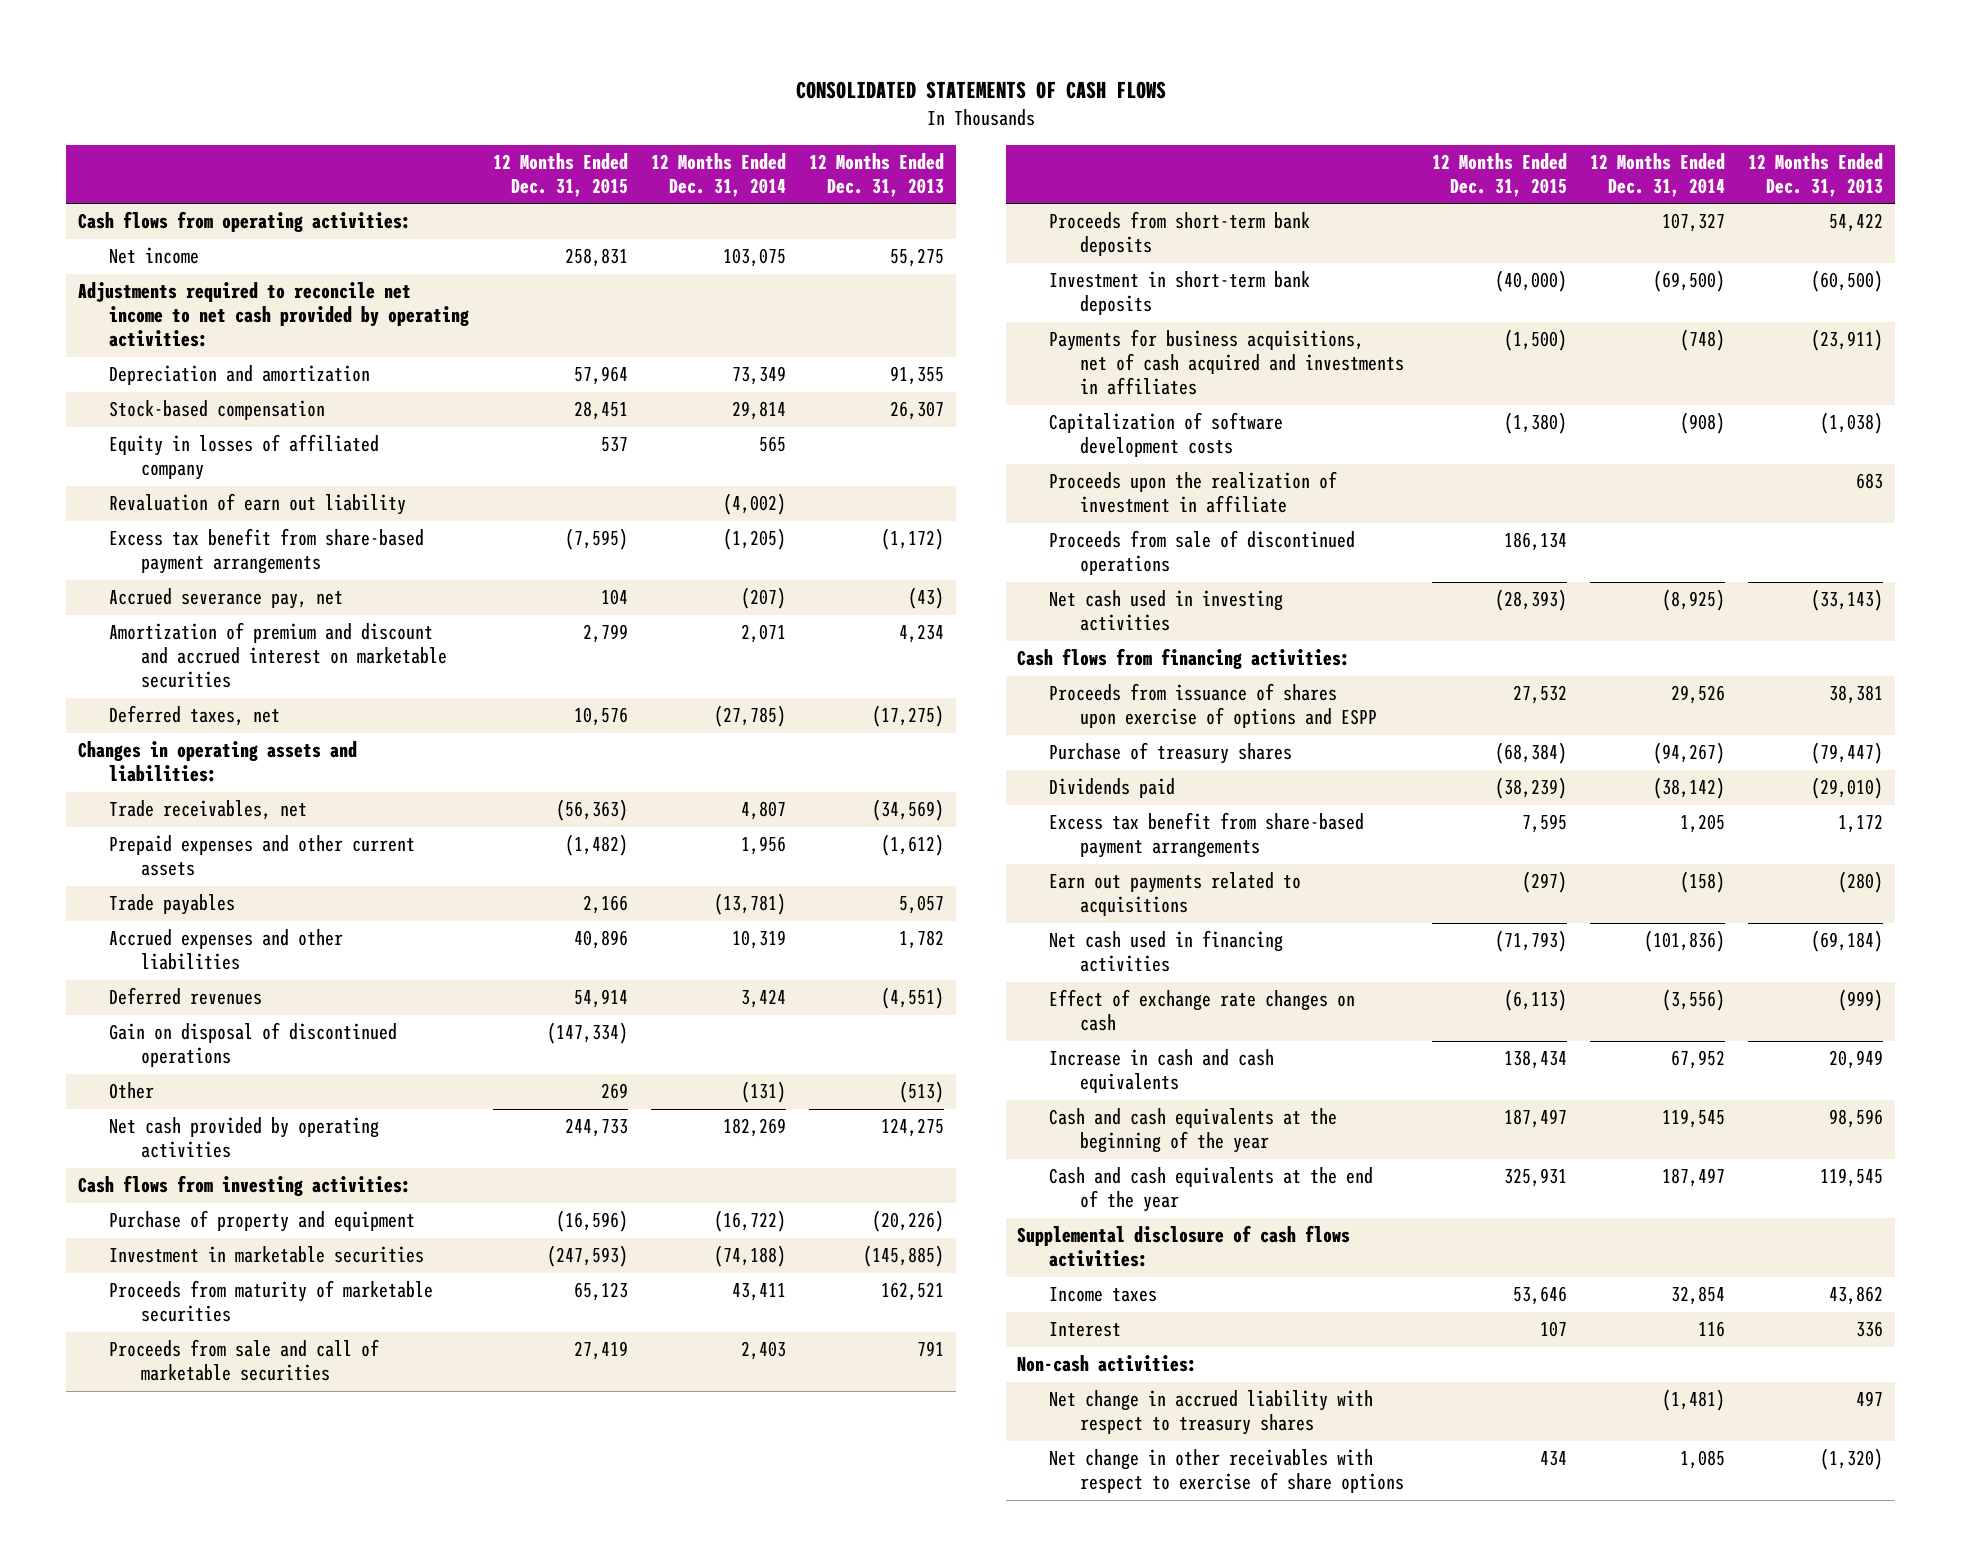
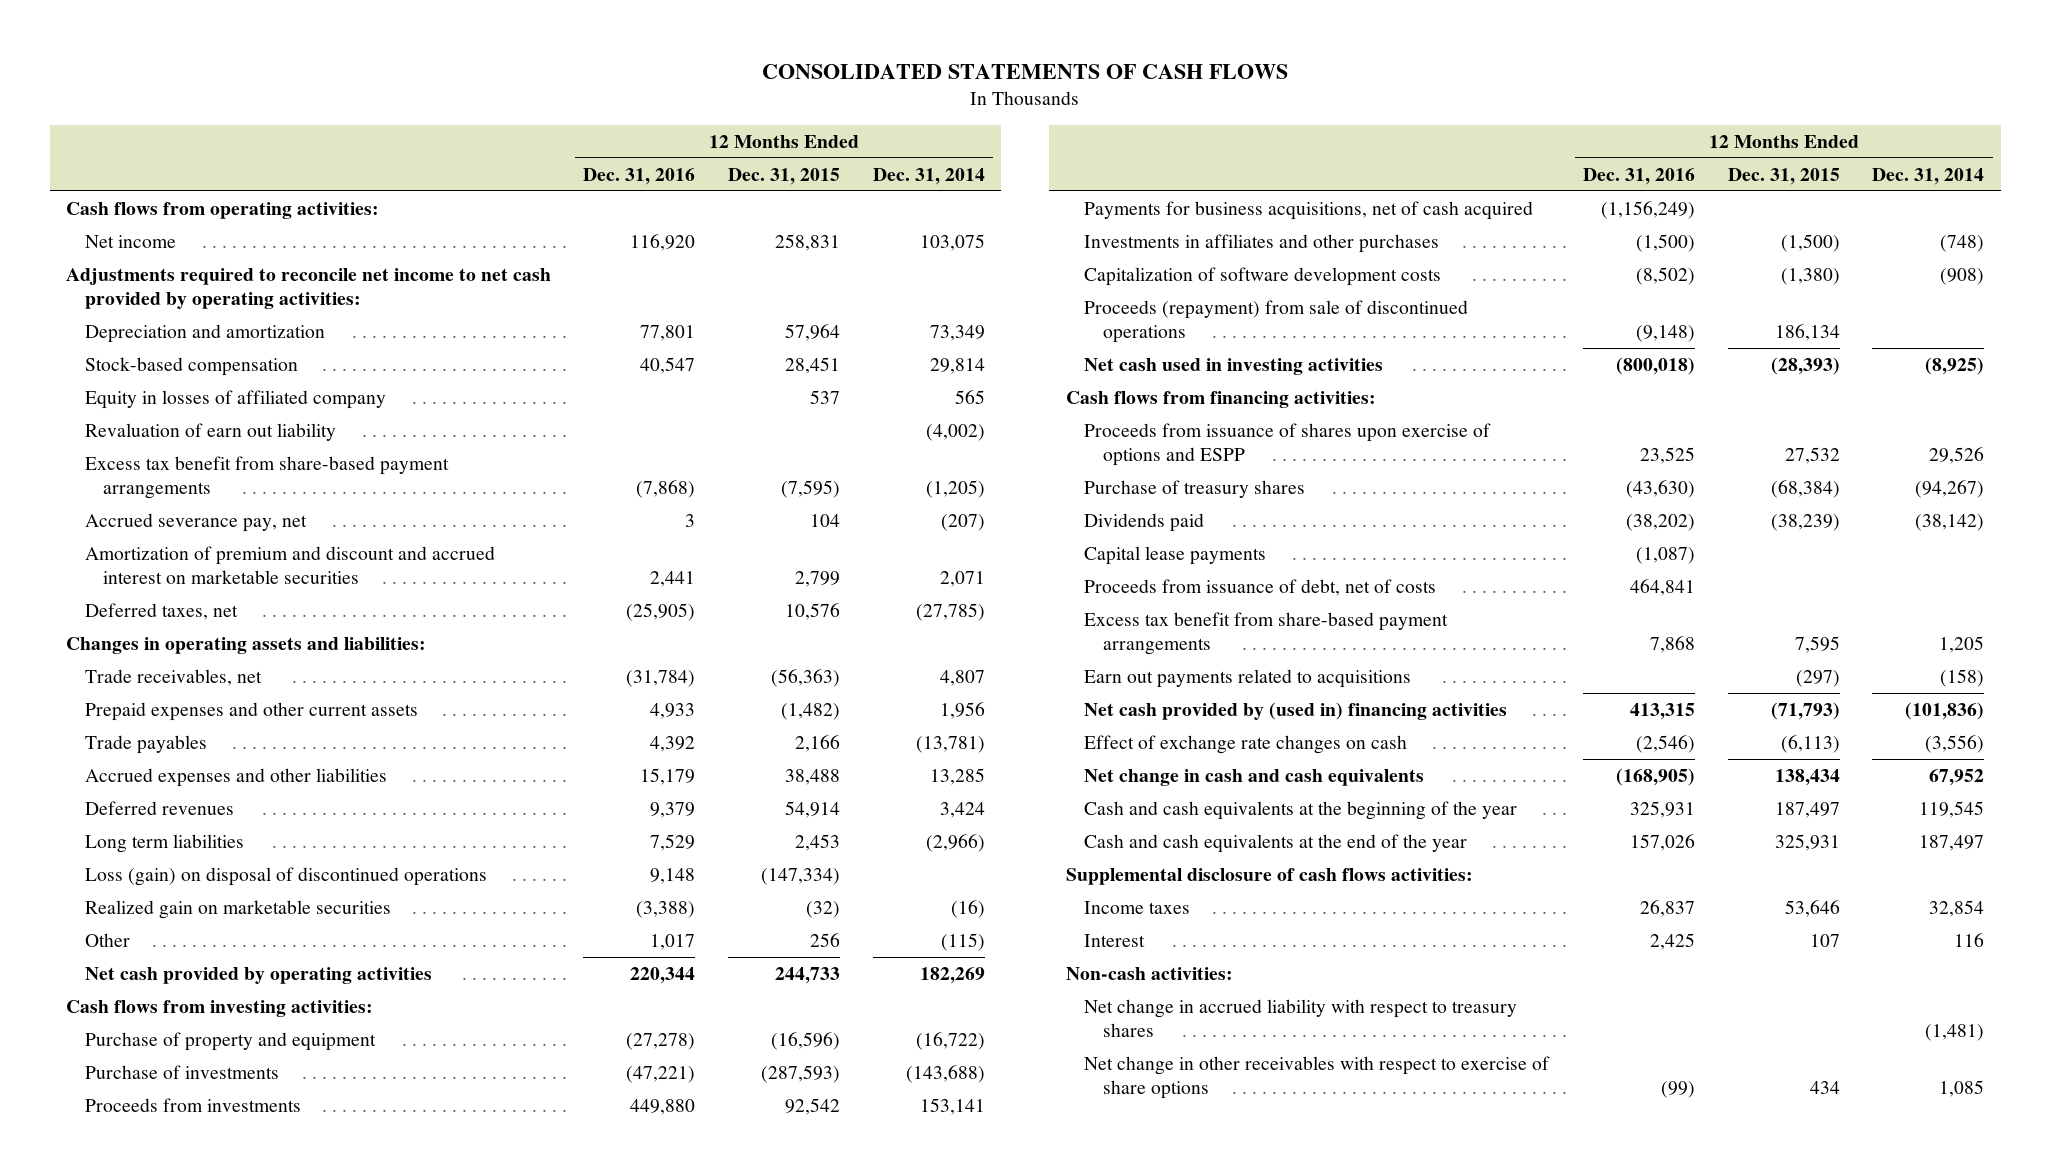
[809,153,945,198] 12 Months Ended Dec. 31, 2013 -> none
none -> [583,167,696,185] Dec. 31, 2016
[573,930,628,950] 40,896 -> [785,768,841,785] 38,488
[731,930,786,950] 10,319 -> [929,767,985,785] 13,285
none -> [84,833,244,853] Long term liabilities
[109,1022,398,1068] Gain on disposal of discontinued operations -> [84,866,487,886] Loss (gain) on disposal of discontinued operations
none -> [84,899,391,919] Realized gain on marketable securities
[600,1083,628,1100] 269 -> [810,932,841,947] 256
[740,1081,786,1104] (131) -> [940,932,985,951] (115)
[109,1246,425,1264] Investment in marketable securities -> none
[109,1280,434,1323] Proceeds from maturity of marketable securities -> none
[109,1339,380,1382] Proceeds from sale and call of marketable securities -> none
[1048,211,1310,257] Proceeds from short-term bank deposits -> none
[1048,271,1310,316] Investment in short-term bank deposits -> none
none -> [84,1064,279,1079] Purchase of investments
none -> [84,1097,301,1112] Proceeds from investments
none -> [1084,200,1534,220] Payments for business acquisitions, net of cash acquired
[1048,329,1405,396] Payments for business acquisitions, net of cash acquired and investments in affiliates -> [1084,233,1440,253] Investments in affiliates and other purchases
[1048,471,1337,514] Proceeds upon the realization of investment in affiliate -> none
[1048,530,1355,576] Proceeds from sale of discontinued operations -> [1084,299,1469,344] Proceeds (repayment) from sale of discontinued operations
none -> [1084,545,1267,565] Capital lease payments
none -> [1084,578,1437,596] Proceeds from issuance of debt, net of costs
[1048,930,1283,973] Net cash used in financing activities -> [1084,701,1508,720] Net cash provided by (used in) financing activities
[1048,1049,1274,1094] Increase in cash and cash equivalents -> [1084,768,1425,786] Net change in cash and cash equivalents

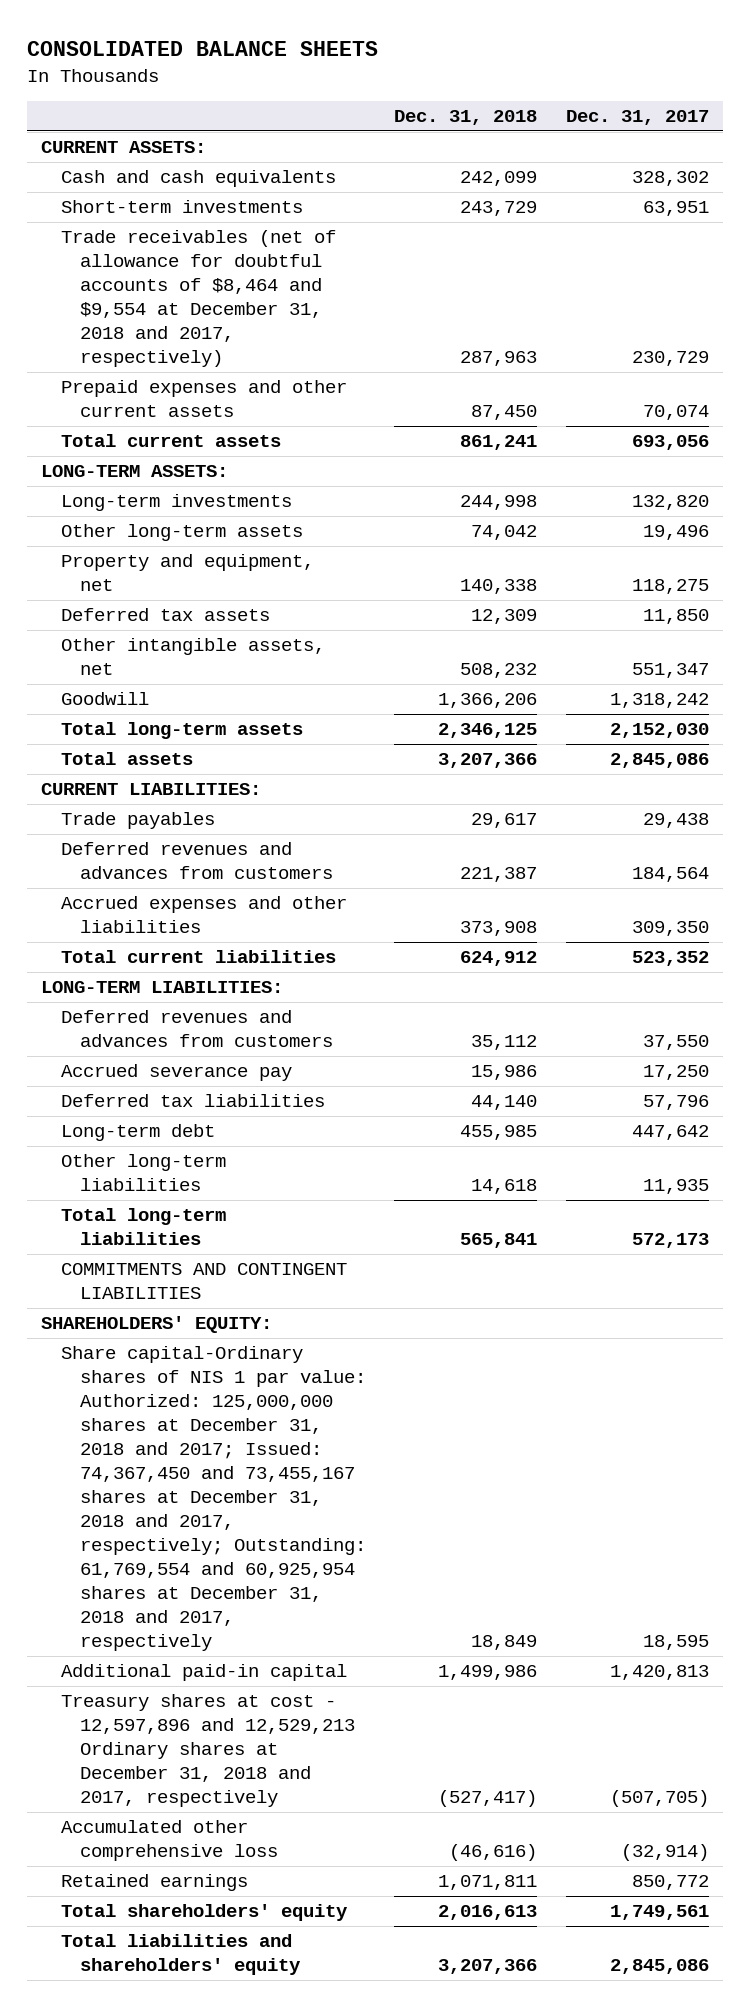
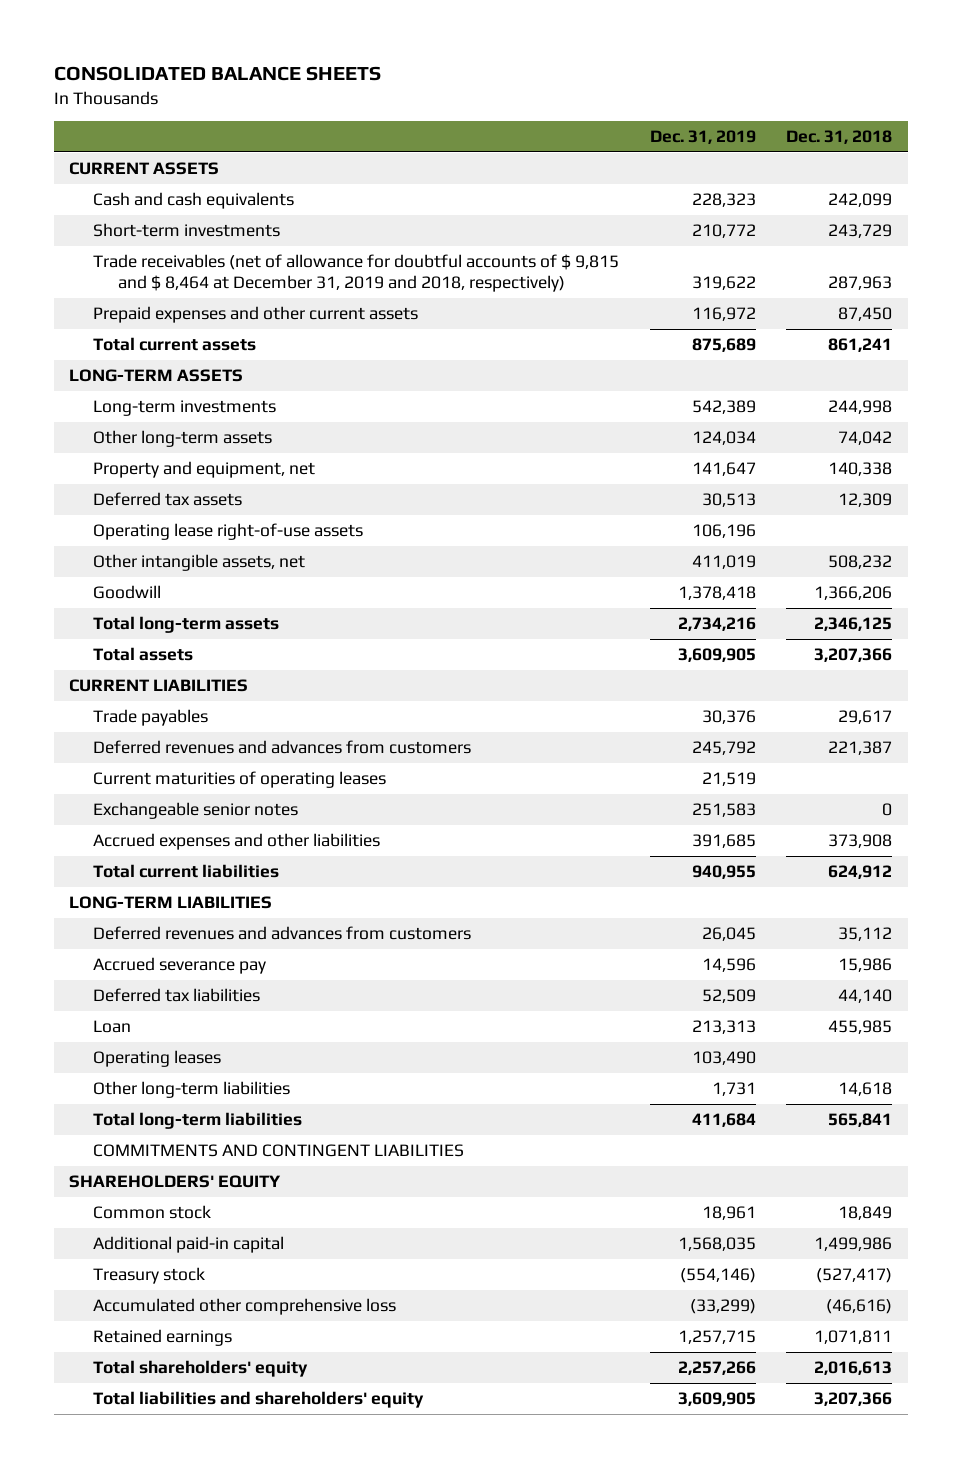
[565,109,709,125] Dec. 31, 2017 -> none
none -> [649,129,756,144] Dec. 31, 2019
[41,141,207,154] CURRENT ASSETS: -> [68,161,219,175] CURRENT ASSETS
[60,230,336,368] Trade receivables (net of allowance for doubtful accounts of $8,464 and $9,554 at December 31, 2018 and 2017, respectively) -> [93,253,620,293] Trade receivables (net of allowance for doubtful accounts of $ 9,815 and $ 8,464 at December 31, 2019 and 2018, respectively)
[41,465,229,478] LONG-TERM ASSETS: -> [68,368,243,382] LONG-TERM ASSETS
none -> [93,522,364,540] Operating lease right-of-use assets
[41,783,262,796] CURRENT LIABILITIES: -> [68,678,248,692] CURRENT LIABILITIES
none -> [93,770,387,788] Current maturities of operating leases
none -> [93,801,299,819] Exchangeable senior notes
[41,981,284,994] LONG-TERM LIABILITIES: -> [68,895,272,909] LONG-TERM LIABILITIES
[60,1124,215,1142] Long-term debt -> [93,1019,132,1033] Loan
none -> [93,1049,222,1067] Operating leases
[41,1316,273,1334] SHAREHOLDERS' EQUITY: -> [68,1174,281,1188] SHAREHOLDERS' EQUITY
[60,1346,366,1651] Share capital-Ordinary shares of NIS 1 par value: Authorized: 125,000,000 shares at December 31, 2018 and 2017; Issued: 74,367,450 and 73,455,167 shares at December 31, 2018 and 2017, respectively; Outstanding: 61,769,554 and 60,925,954 shares at December 31, 2018 and 2017, respectively -> [93,1204,212,1219] Common stock
[60,1694,355,1808] Treasury shares at cost - 12,597,896 and 12,529,213 Ordinary shares at December 31, 2018 and 2017, respectively -> [93,1266,206,1284] Treasury stock

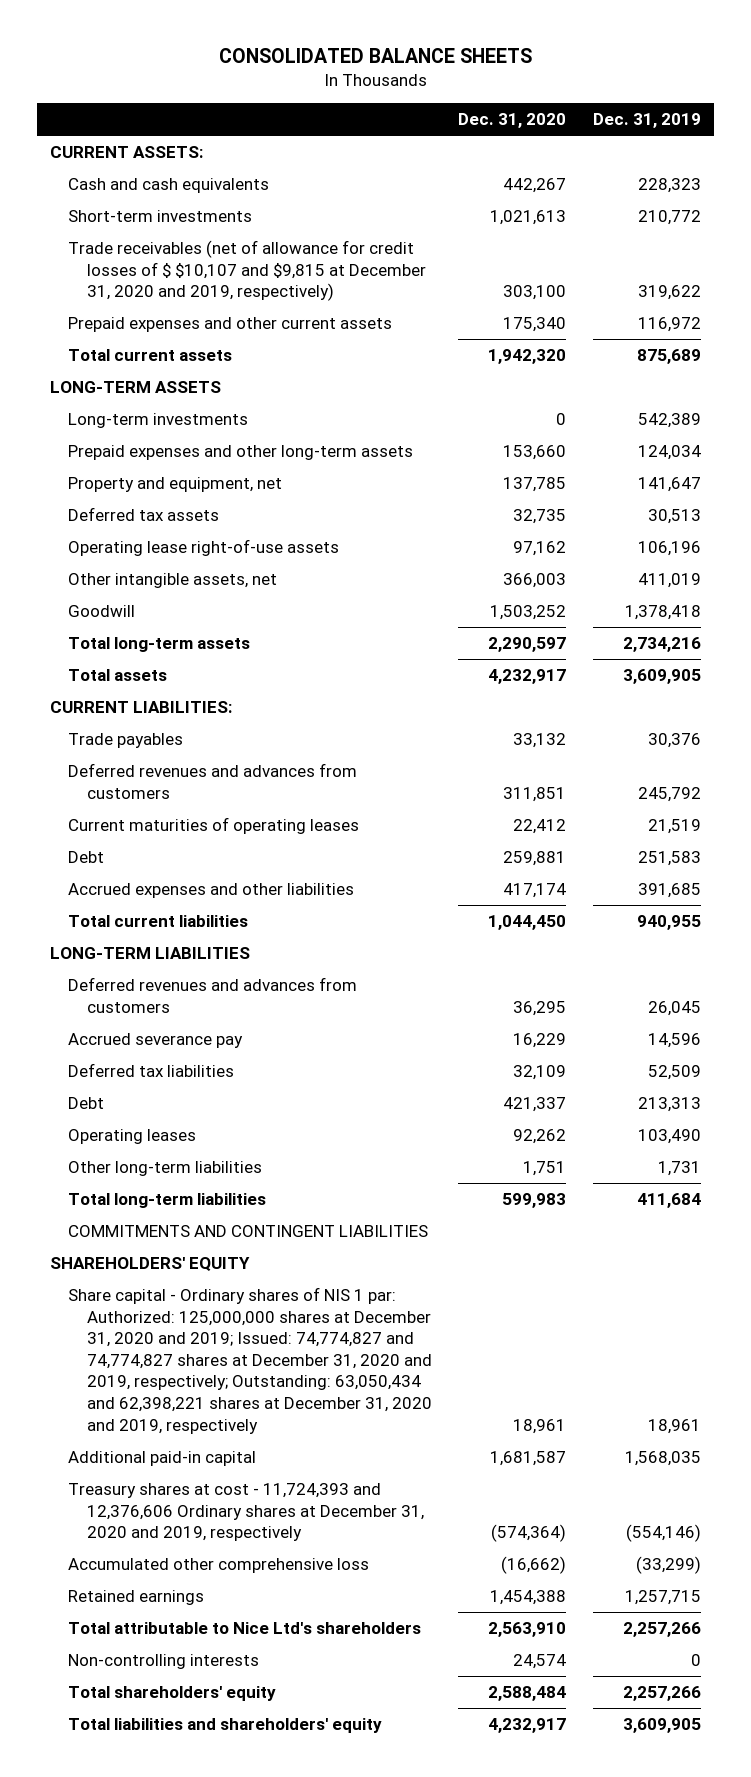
[786,129,893,144] Dec. 31, 2018 -> none
none -> [458,113,567,129] Dec. 31, 2020
[68,161,219,175] CURRENT ASSETS -> [50,146,204,159] CURRENT ASSETS:
[93,253,620,293] Trade receivables (net of allowance for doubtful accounts of $ 9,815 and $ 8,464 at December 31, 2019 and 2018, respectively) -> [68,240,426,302] Trade receivables (net of allowance for credit losses of $ $10,107 and $9,815 at December 31, 2020 and 2019, respectively)
[93,429,273,447] Other long-term assets -> [68,445,414,461] Prepaid expenses and other long-term assets
[68,678,248,692] CURRENT LIABILITIES -> [50,701,233,714] CURRENT LIABILITIES:
[93,801,299,819] Exchangeable senior notes -> [68,851,105,864] Debt
[93,1019,132,1033] Loan -> [68,1097,105,1110] Debt
[93,1204,212,1219] Common stock -> [68,1287,432,1434] Share capital - Ordinary shares of NIS 1 par: Authorized: 125,000,000 shares at December 31, 2020 and 2019; Issued: 74,774,827 and 74,774,827 shares at December 31, 2020 and 2019, respectively; Outstanding: 63,050,434 and 62,398,221 shares at December 31, 2020 and 2019, respectively
[93,1266,206,1284] Treasury stock -> [68,1483,424,1542] Treasury shares at cost - 11,724,393 and 12,376,606 Ordinary shares at December 31, 2020 and 2019, respectively
none -> [68,1622,422,1635] Total attributable to Nice Ltd's shareholders
none -> [68,1654,260,1670] Non-controlling interests

